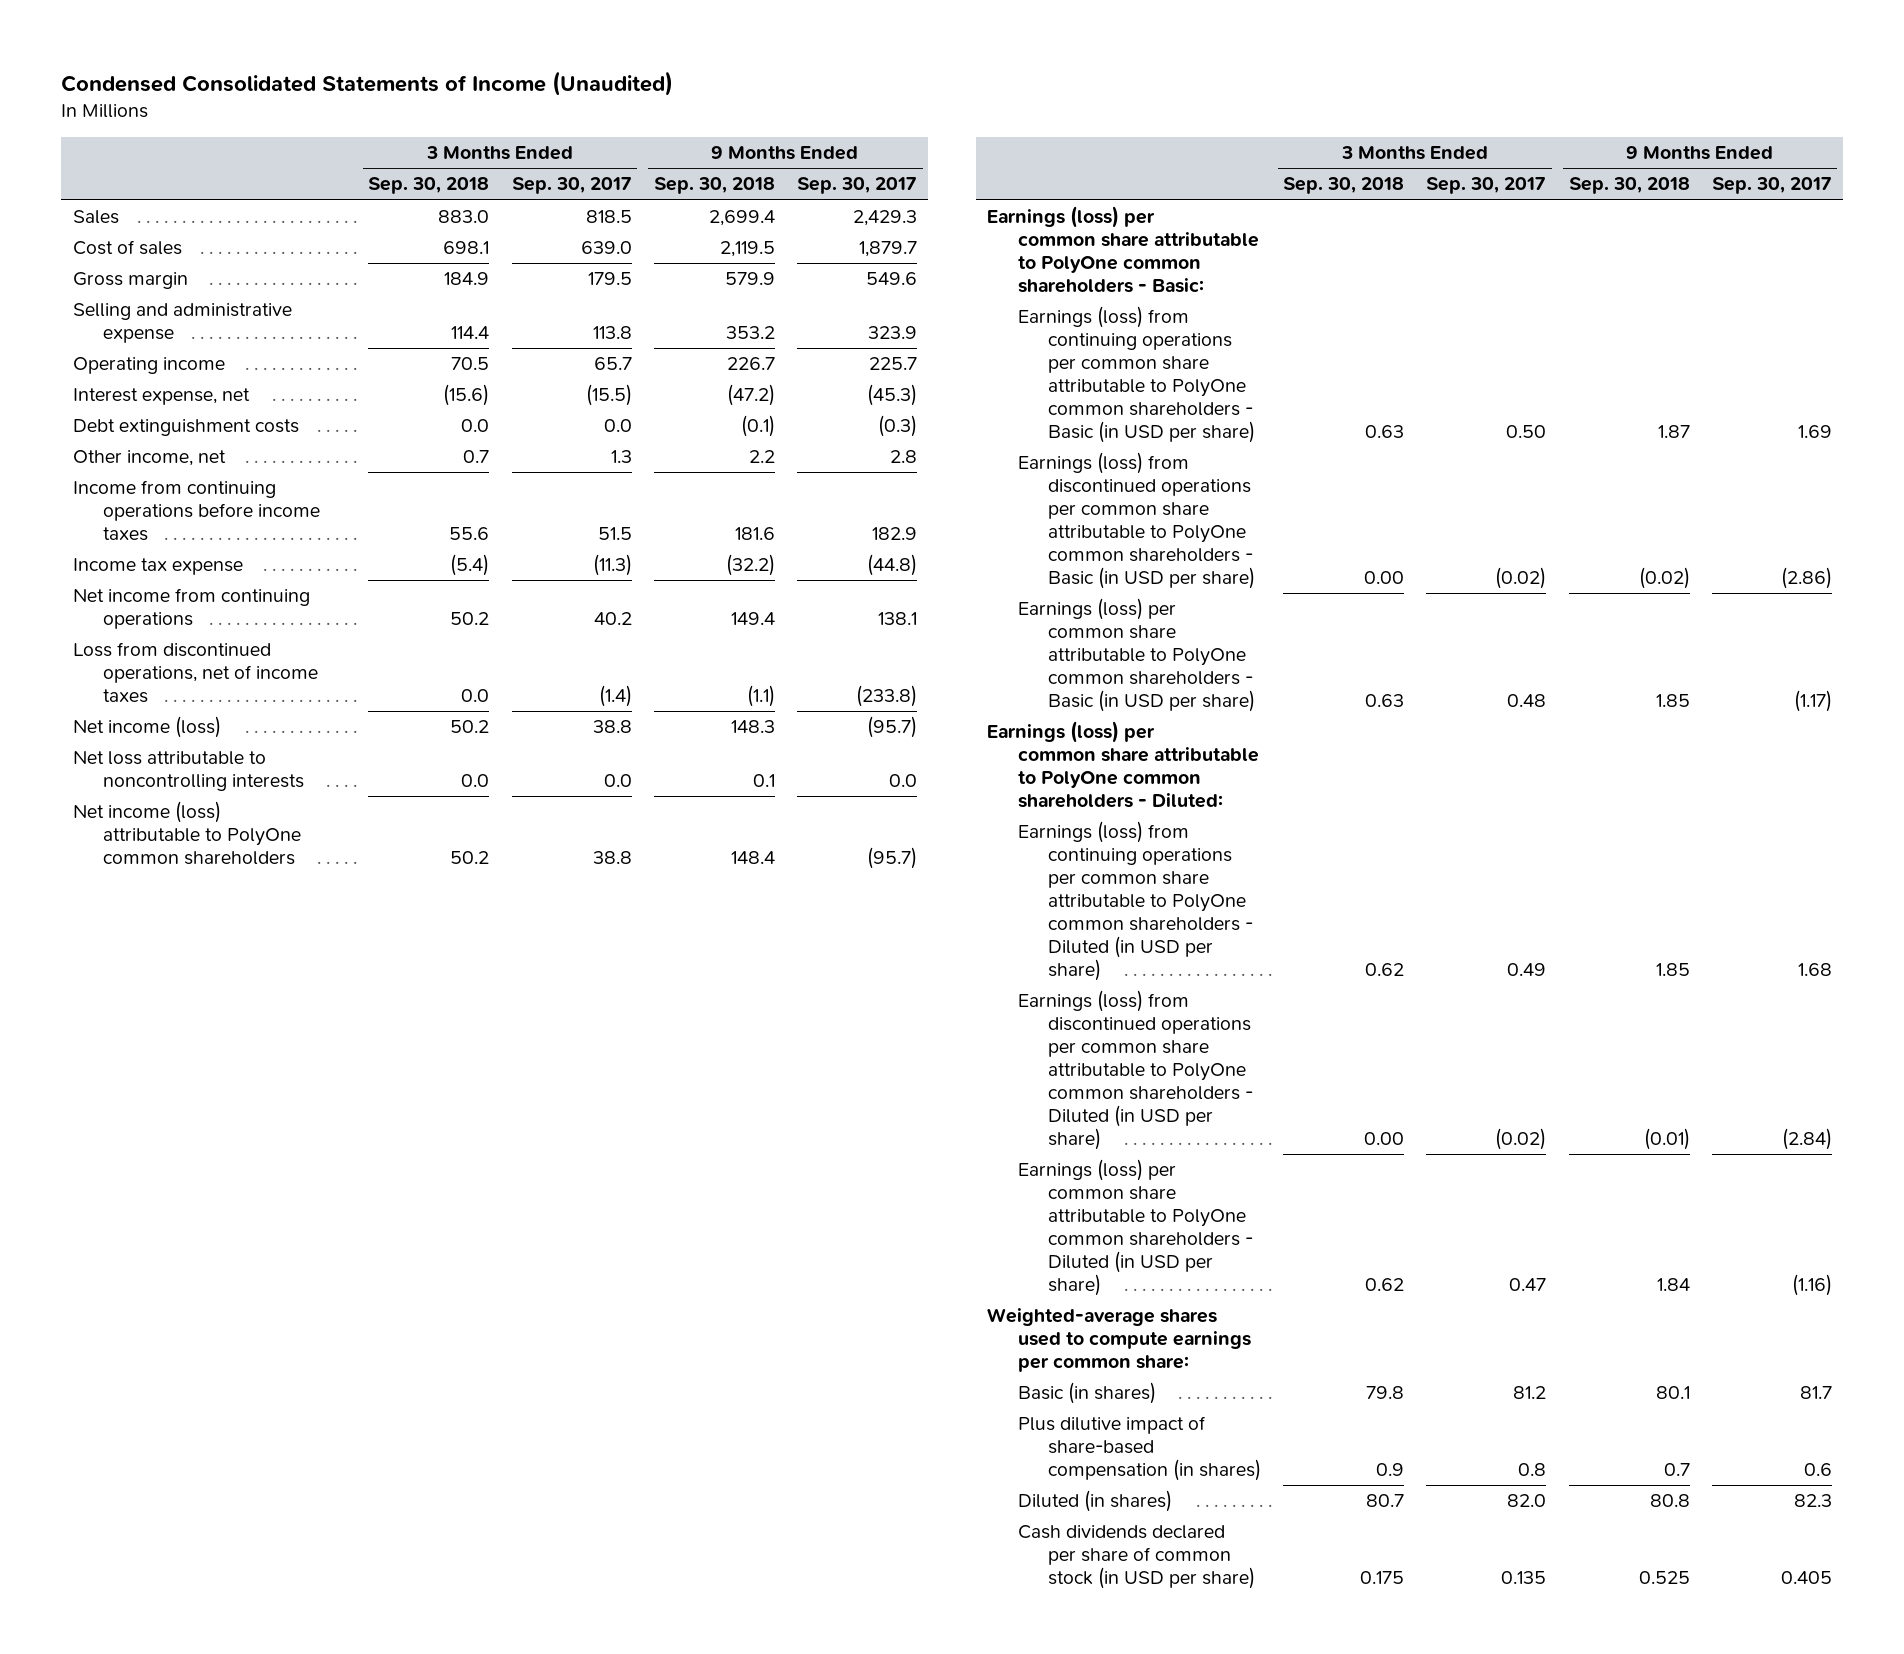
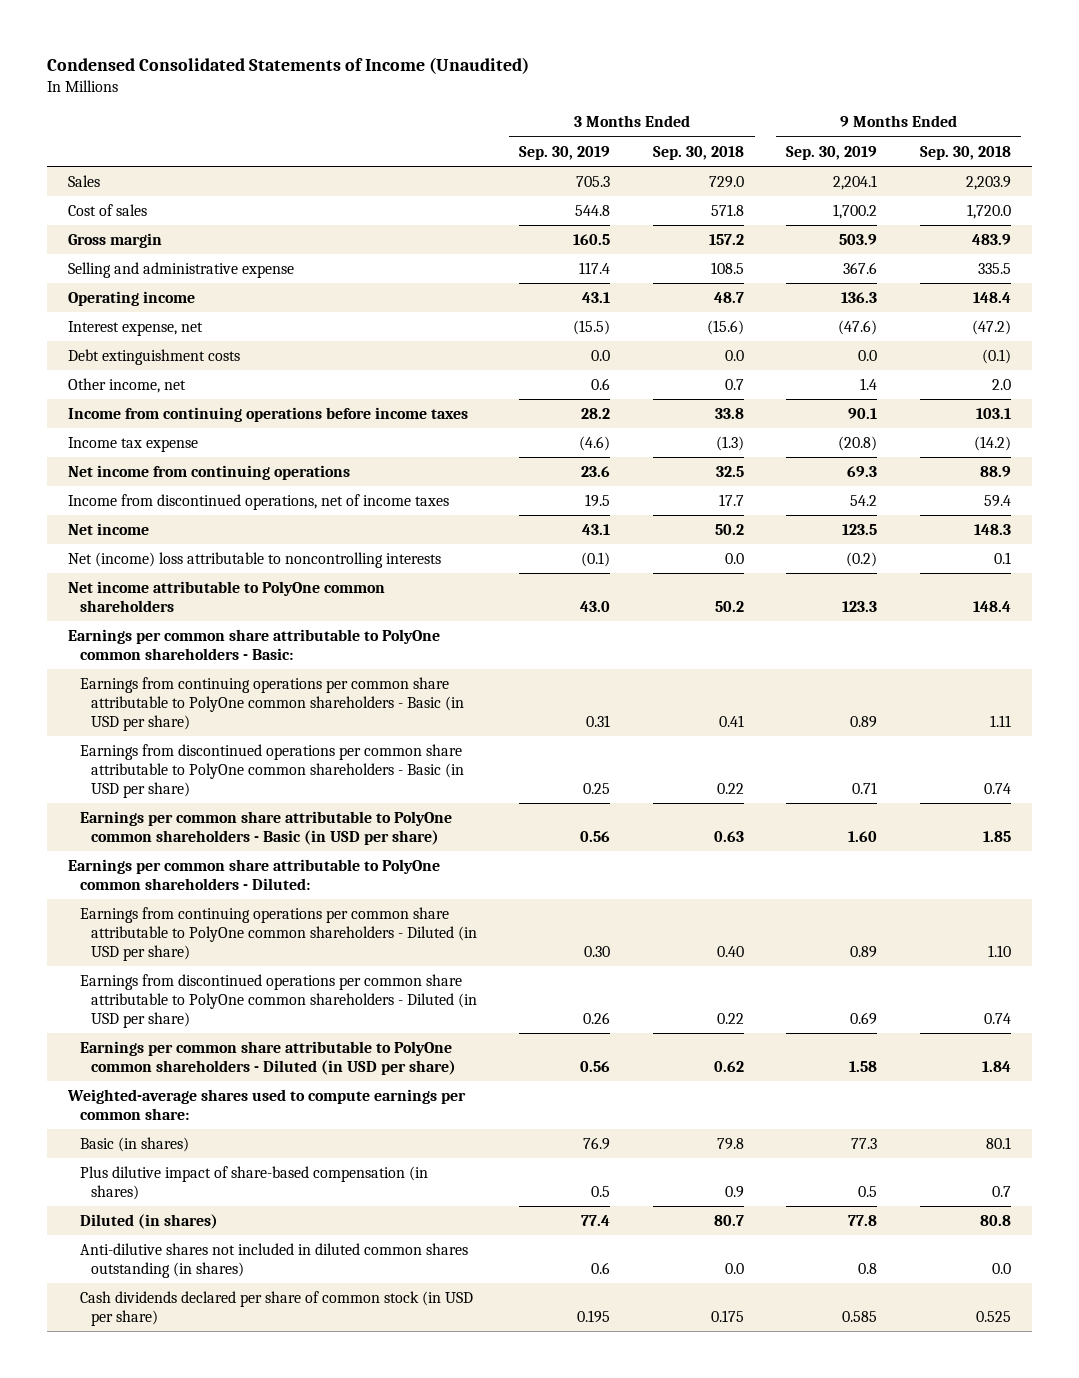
[511,177,632,195] Sep. 30, 2017 -> none
[796,177,917,195] Sep. 30, 2017 -> none
none -> [519,145,611,160] Sep. 30, 2019
none -> [786,145,878,160] Sep. 30, 2019
[438,210,490,224] 883.0 -> [708,175,744,188] 729.0
[708,210,775,227] 2,699.4 -> [965,175,1011,190] 2,203.9
[443,241,490,255] 698.1 -> [710,203,744,216] 571.8
[719,241,775,258] 2,119.5 -> [966,203,1011,219] 1,720.0
[444,272,490,286] 184.9 -> [708,233,744,245] 157.2
[724,272,775,286] 579.9 -> [971,233,1011,245] 483.9
[451,326,490,340] 114.4 -> [710,261,744,274] 108.5
[725,326,775,340] 353.2 -> [977,262,1011,274] 335.5
[451,357,490,371] 70.5 -> [713,291,744,303] 48.7
[726,357,775,371] 226.7 -> [972,291,1011,303] 148.4
[748,450,775,464] 2.2 -> [991,378,1011,390] 2.0
[449,527,490,541] 55.6 -> [714,407,744,419] 33.8
[734,527,775,541] 181.6 -> [975,407,1011,419] 103.1
[450,554,490,577] (5.4) -> [715,435,744,451] (1.3)
[725,554,775,577] (32.2) -> [973,435,1011,451] (14.2)
[450,612,490,626] 50.2 -> [715,465,744,477] 32.5
[730,612,775,626] 149.4 -> [979,465,1011,477] 88.9
[72,642,318,704] Loss from discontinued operations, net of income taxes -> [68,493,450,510] Income from discontinued operations, net of income taxes
[461,689,490,703] 0.0 -> [718,493,744,506] 17.7
[746,685,775,708] (1.1) -> [983,494,1011,507] 59.4
[72,716,221,739] Net income (loss) -> [68,522,150,535] Net income
[72,751,304,792] Net loss attributable to noncontrolling interests -> [68,551,442,568] Net (income) loss attributable to noncontrolling interests
[72,801,301,866] Net income (loss) attributable to PolyOne common shareholders -> [68,580,386,612] Net income attributable to PolyOne common shareholders
[987,206,1259,294] Earnings (loss) per common share attributable to PolyOne common shareholders - Basic: -> [68,628,441,660] Earnings per common share attributable to PolyOne common shareholders - Basic:
[1017,306,1255,444] Earnings (loss) from continuing operations per common share attributable to PolyOne common shareholders - Basic (in USD per share) -> [79,676,465,731] Earnings from continuing operations per common share attributable to PolyOne common shareholders - Basic (in USD per share)
[1365,425,1405,439] 0.63 -> [718,714,744,727] 0.41
[1657,425,1690,439] 1.87 -> [989,714,1011,727] 1.11
[1017,452,1255,590] Earnings (loss) from discontinued operations per common share attributable to PolyOne common shareholders - Basic (in USD per share) -> [79,743,465,798] Earnings from discontinued operations per common share attributable to PolyOne common shareholders - Basic (in USD per share)
[1364,571,1405,585] 0.00 -> [716,782,744,794] 0.22
[1638,567,1690,590] (0.02) -> [983,782,1011,794] 0.74
[1017,598,1255,713] Earnings (loss) per common share attributable to PolyOne common shareholders - Basic (in USD per share) -> [79,810,452,845] Earnings per common share attributable to PolyOne common shareholders - Basic (in USD per share)
[987,721,1259,809] Earnings (loss) per common share attributable to PolyOne common shareholders - Diluted: -> [68,858,441,890] Earnings per common share attributable to PolyOne common shareholders - Diluted:
[1017,821,1253,981] Earnings (loss) from continuing operations per common share attributable to PolyOne common shareholders - Diluted (in USD per share) -> [79,906,478,961] Earnings from continuing operations per common share attributable to PolyOne common shareholders - Diluted (in USD per share)
[1365,962,1405,976] 0.62 -> [716,945,744,957] 0.40
[1655,962,1690,976] 1.85 -> [987,944,1011,957] 1.10
[1017,990,1253,1150] Earnings (loss) from discontinued operations per common share attributable to PolyOne common shareholders - Diluted (in USD per share) -> [79,973,478,1028] Earnings from discontinued operations per common share attributable to PolyOne common shareholders - Diluted (in USD per share)
[1364,1131,1405,1145] 0.00 -> [716,1012,744,1024] 0.22
[1643,1127,1690,1150] (0.01) -> [983,1012,1011,1024] 0.74
[1017,1159,1253,1297] Earnings (loss) per common share attributable to PolyOne common shareholders - Diluted (in USD per share) -> [79,1040,457,1075] Earnings per common share attributable to PolyOne common shareholders - Diluted (in USD per share)
none -> [79,1242,468,1278] Anti-dilutive shares not included in diluted common shares outstanding (in shares)

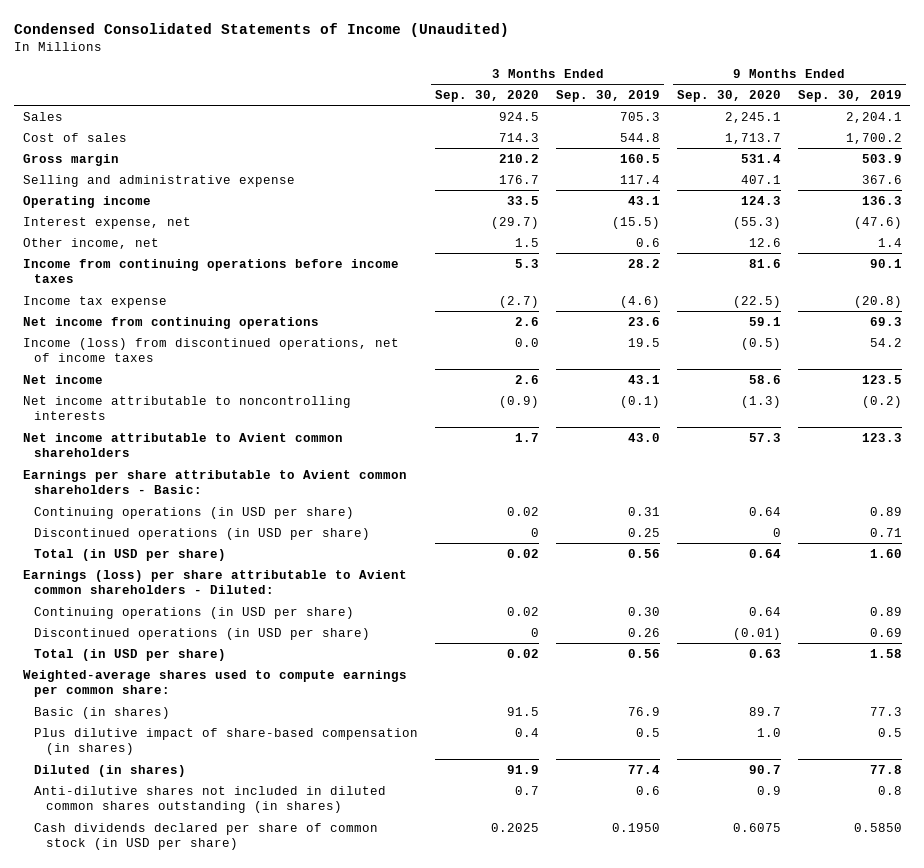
[652,145,744,160] Sep. 30, 2018 -> none
[919,145,1011,160] Sep. 30, 2018 -> none
none -> [435,90,540,103] Sep. 30, 2020
none -> [676,90,781,103] Sep. 30, 2020
[68,348,241,365] Debt extinguishment costs -> none
[68,493,450,510] Income from discontinued operations, net of income taxes -> [22,337,399,363] Income (loss) from discontinued operations, net of income taxes
[68,551,442,568] Net (income) loss attributable to noncontrolling interests -> [22,395,351,421] Net income attributable to noncontrolling interests
[68,580,386,612] Net income attributable to PolyOne common shareholders -> [22,432,343,458] Net income attributable to Avient common shareholders
[68,628,441,660] Earnings per common share attributable to PolyOne common shareholders - Basic: -> [22,469,407,495] Earnings per share attributable to Avient common shareholders - Basic:
[79,676,465,731] Earnings from continuing operations per common share attributable to PolyOne common shareholders - Basic (in USD per share) -> [34,506,355,519] Continuing operations (in USD per share)
[79,743,465,798] Earnings from discontinued operations per common share attributable to PolyOne common shareholders - Basic (in USD per share) -> [34,527,371,540] Discontinued operations (in USD per share)
[79,810,452,845] Earnings per common share attributable to PolyOne common shareholders - Basic (in USD per share) -> [34,548,227,561] Total (in USD per share)
[68,858,441,890] Earnings per common share attributable to PolyOne common shareholders - Diluted: -> [22,569,407,595] Earnings (loss) per share attributable to Avient common shareholders - Diluted:
[79,906,478,961] Earnings from continuing operations per common share attributable to PolyOne common shareholders - Diluted (in USD per share) -> [34,606,355,619] Continuing operations (in USD per share)
[79,973,478,1028] Earnings from discontinued operations per common share attributable to PolyOne common shareholders - Diluted (in USD per share) -> [34,627,371,640] Discontinued operations (in USD per share)
[79,1040,457,1075] Earnings per common share attributable to PolyOne common shareholders - Diluted (in USD per share) -> [34,648,227,661] Total (in USD per share)
[577,1309,611,1323] 0.195 -> [611,822,660,832] 0.1950
[842,1310,878,1322] 0.585 -> [853,822,902,832] 0.5850

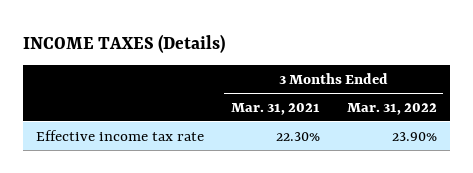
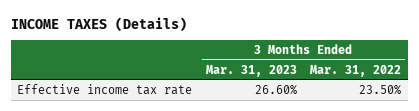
[230,102,320,115] Mar. 31, 2021 -> none
none -> [205,64,297,77] Mar. 31, 2023
[391,131,437,141] 23.90% -> [359,84,402,95] 23.50%

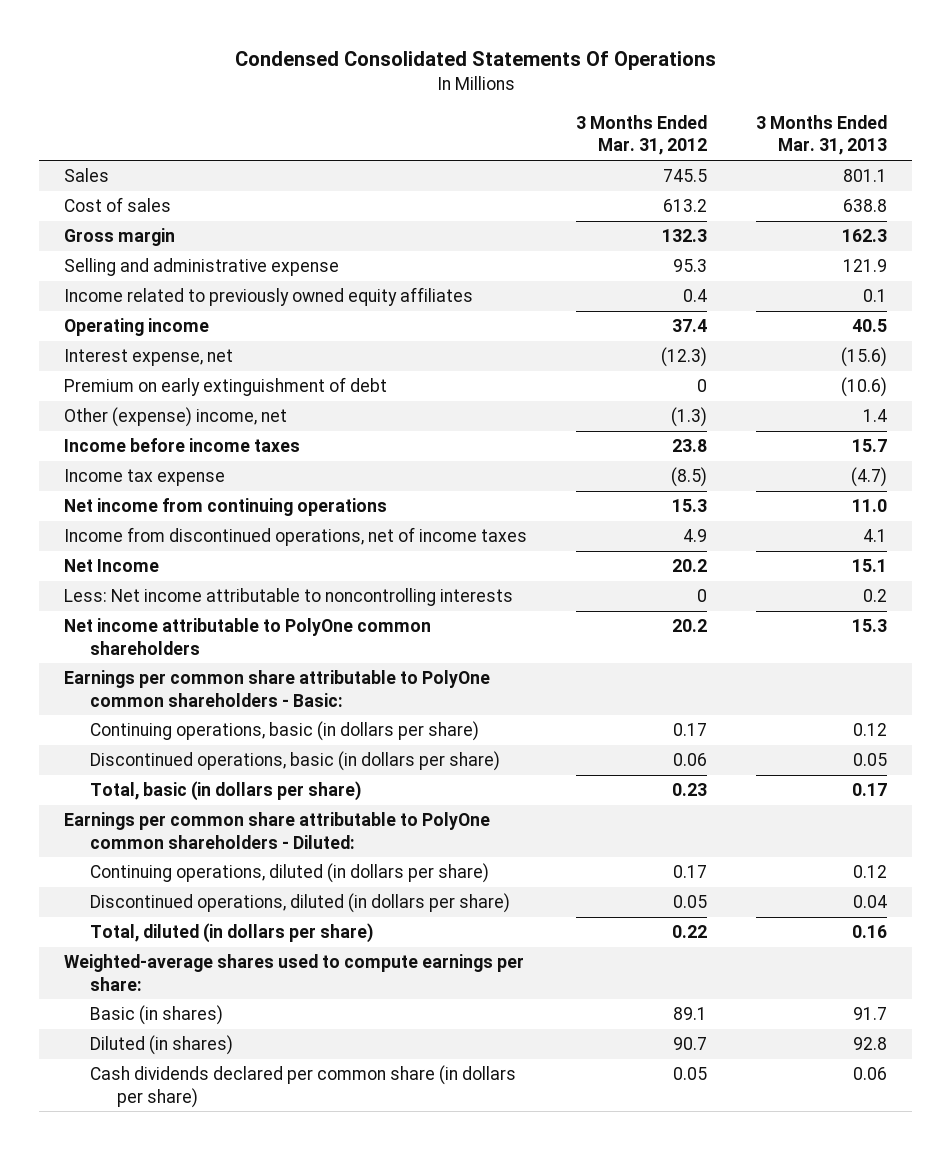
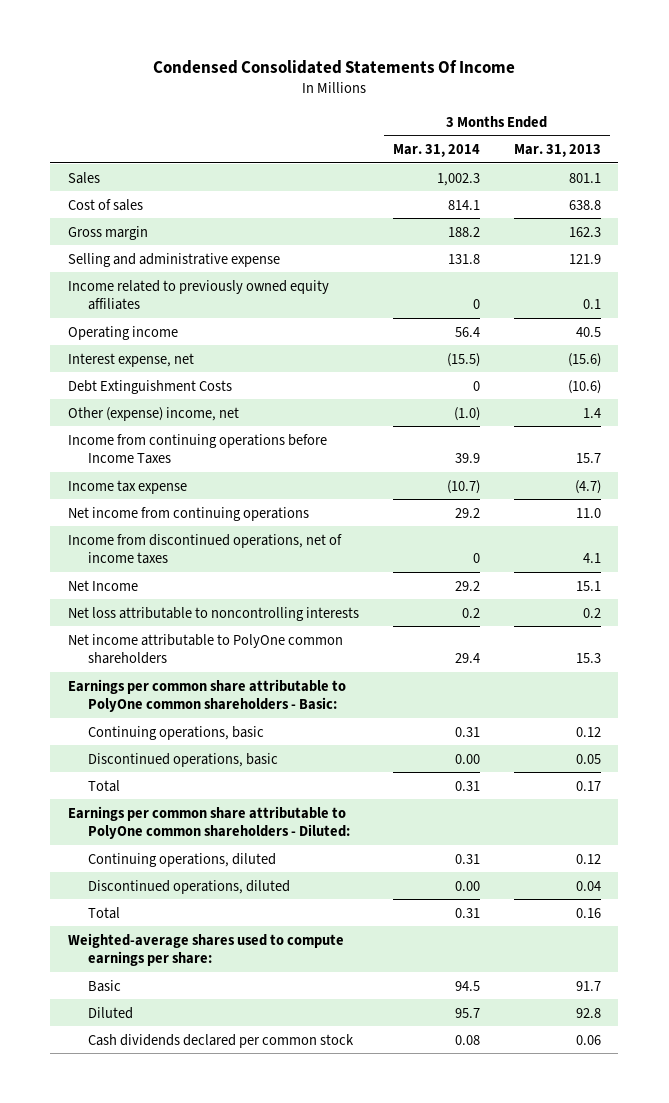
[234,51,716,71] Condensed Consolidated Statements Of Operations -> [153,60,516,75] Condensed Consolidated Statements Of Income
[576,114,708,156] 3 Months Ended Mar. 31, 2012 -> none
none -> [392,143,480,157] Mar. 31, 2014
[63,377,387,397] Premium on early extinguishment of debt -> [67,379,232,394] Debt Extinguishment Costs
[63,438,300,453] Income before income taxes -> [67,433,327,465] Income from continuing operations before Income Taxes
[63,588,513,607] Less: Net income attributable to noncontrolling interests -> [67,606,359,621] Net loss attributable to noncontrolling interests
[90,721,480,742] Continuing operations, basic (in dollars per share) -> [88,725,265,740] Continuing operations, basic
[90,751,501,772] Discontinued operations, basic (in dollars per share) -> [88,752,279,767] Discontinued operations, basic
[90,781,362,802] Total, basic (in dollars per share) -> [88,779,121,792] Total
[90,863,490,884] Continuing operations, diluted (in dollars per share) -> [88,852,277,867] Continuing operations, diluted
[90,893,511,914] Discontinued operations, diluted (in dollars per share) -> [88,879,291,894] Discontinued operations, diluted
[90,923,374,944] Total, diluted (in dollars per share) -> [88,906,121,919] Total
[90,1005,224,1026] Basic (in shares) -> [88,979,122,992] Basic
[90,1035,234,1056] Diluted (in shares) -> [88,1006,134,1019] Diluted
[90,1065,517,1108] Cash dividends declared per common share (in dollars per share) -> [88,1033,355,1048] Cash dividends declared per common stock

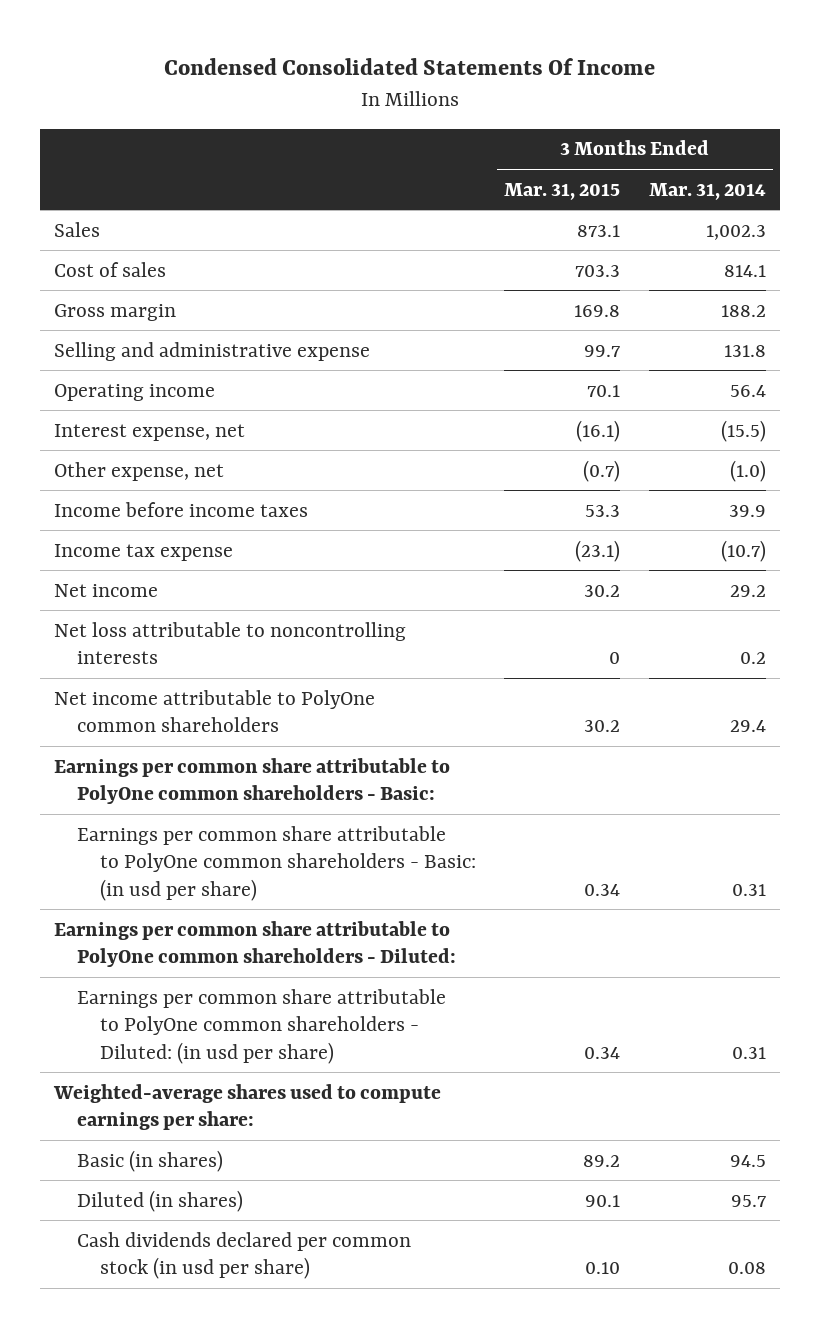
[514,143,602,157] Mar. 31, 2013 -> none
none -> [504,182,621,200] Mar. 31, 2015
[67,279,329,311] Income related to previously owned equity affiliates -> none
[67,379,232,394] Debt Extinguishment Costs -> none
[67,406,239,421] Other (expense) income, net -> [54,461,225,481] Other expense, net
[67,433,327,465] Income from continuing operations before Income Taxes -> [54,501,309,517] Income before income taxes
[67,506,309,521] Net income from continuing operations -> none
[67,533,342,565] Income from discontinued operations, net of income taxes -> none
[67,579,138,591] Net Income -> [54,583,159,597] Net income
[88,752,279,767] Discontinued operations, basic -> none
[88,779,121,792] Total -> none
[88,725,265,740] Continuing operations, basic -> [77,825,476,901] Earnings per common share attributable to PolyOne common shareholders - Basic: (in usd per share)
[88,879,291,894] Discontinued operations, diluted -> none
[88,906,121,919] Total -> none
[88,852,277,867] Continuing operations, diluted -> [77,988,447,1064] Earnings per common share attributable to PolyOne common shareholders - Diluted: (in usd per share)
[88,979,122,992] Basic -> [77,1149,224,1172] Basic (in shares)
[88,1006,134,1019] Diluted -> [77,1189,244,1212] Diluted (in shares)
[88,1033,355,1048] Cash dividends declared per common stock -> [77,1231,412,1280] Cash dividends declared per common stock (in usd per share)

